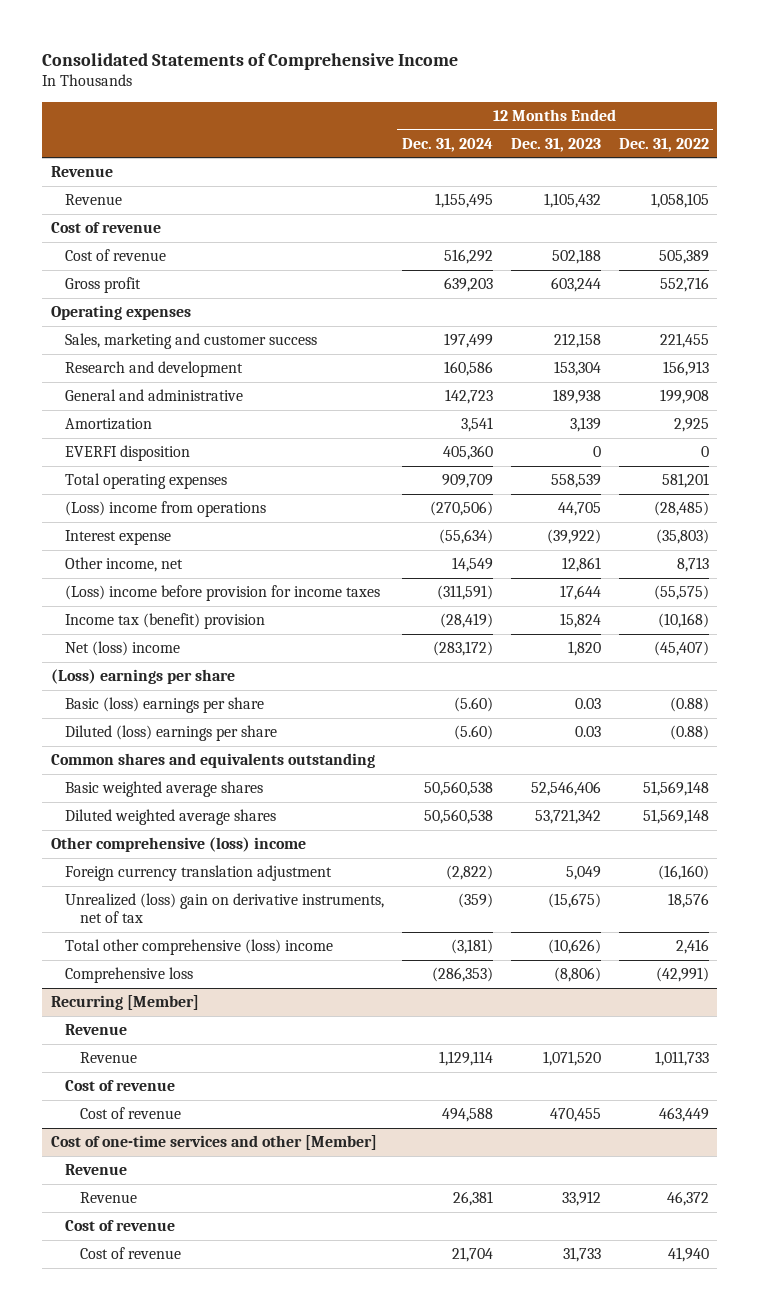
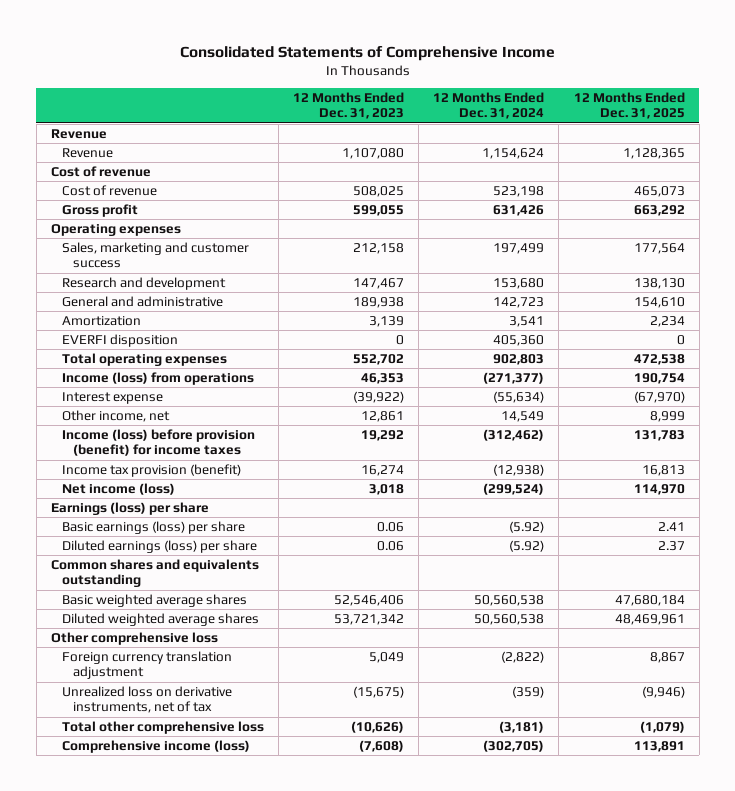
[618,137,709,152] Dec. 31, 2022 -> none
none -> [573,91,685,120] 12 Months Ended Dec. 31, 2025
[434,193,493,209] 1,155,495 -> [482,148,545,160] 1,154,624
[543,193,601,209] 1,105,432 -> [342,148,405,160] 1,107,080
[443,249,493,265] 516,292 -> [493,186,545,198] 523,198
[551,249,601,265] 502,188 -> [353,186,405,198] 508,025
[443,277,493,293] 639,203 -> [493,205,545,217] 631,426
[550,277,601,293] 603,244 -> [353,205,405,217] 599,055
[443,361,493,377] 160,586 -> [493,278,545,290] 153,680
[553,361,601,377] 153,304 -> [353,278,405,290] 147,467
[441,474,493,489] 909,709 -> [493,354,545,366] 902,803
[550,474,601,489] 558,539 -> [353,354,405,366] 552,702
[65,501,267,518] (Loss) income from operations -> [61,372,254,386] Income (loss) from operations
[429,501,493,517] (270,506) -> [483,372,545,385] (271,377)
[557,502,601,517] 44,705 -> [361,373,405,385] 46,353
[65,585,381,602] (Loss) income before provision for income taxes -> [61,429,255,457] Income (loss) before provision (benefit) for income taxes
[436,585,493,601] (311,591) -> [483,429,545,442] (312,462)
[559,585,601,601] 17,644 -> [361,430,405,442] 19,292
[65,613,266,630] Income tax (benefit) provision -> [61,464,241,478] Income tax provision (benefit)
[439,613,493,629] (28,419) -> [493,464,545,477] (12,938)
[559,613,601,629] 15,824 -> [361,465,405,477] 16,274
[65,641,181,657] Net (loss) income -> [61,483,175,496] Net income (loss)
[432,641,493,657] (283,172) -> [483,483,545,496] (299,524)
[567,641,601,657] 1,820 -> [369,484,405,496] 3,018
[50,669,235,685] (Loss) earnings per share -> [50,502,209,516] Earnings (loss) per share
[65,697,265,714] Basic (loss) earnings per share -> [61,521,245,535] Basic earnings (loss) per share
[453,697,493,713] (5.60) -> [509,521,545,534] (5.92)
[574,698,601,710] 0.03 -> [377,522,405,533] 0.06
[65,725,278,742] Diluted (loss) earnings per share -> [61,540,257,554] Diluted earnings (loss) per share
[453,725,493,741] (5.60) -> [509,540,545,553] (5.92)
[574,726,601,738] 0.03 -> [377,541,405,552] 0.06
[50,837,306,853] Other comprehensive (loss) income -> [50,632,218,646] Other comprehensive loss
[50,995,199,1011] Recurring [Member] -> none
[65,1024,128,1036] Revenue -> none
[79,1052,137,1064] Revenue -> none
[65,1080,176,1092] Cost of revenue -> none
[79,1107,181,1120] Cost of revenue -> none
[50,1135,377,1151] Cost of one-time services and other [Member] -> none
[65,1164,128,1176] Revenue -> none
[79,1192,137,1204] Revenue -> none
[65,1220,176,1232] Cost of revenue -> none
[79,1247,181,1260] Cost of revenue -> none
[65,893,385,924] Unrealized (loss) gain on derivative instruments, net of tax -> [61,686,232,714] Unrealized loss on derivative instruments, net of tax
[65,939,334,956] Total other comprehensive (loss) income -> [61,721,264,735] Total other comprehensive loss
[65,967,194,984] Comprehensive loss -> [61,740,250,754] Comprehensive income (loss)
[431,967,493,983] (286,353) -> [483,740,545,753] (302,705)
[553,967,601,983] (8,806) -> [359,740,405,753] (7,608)

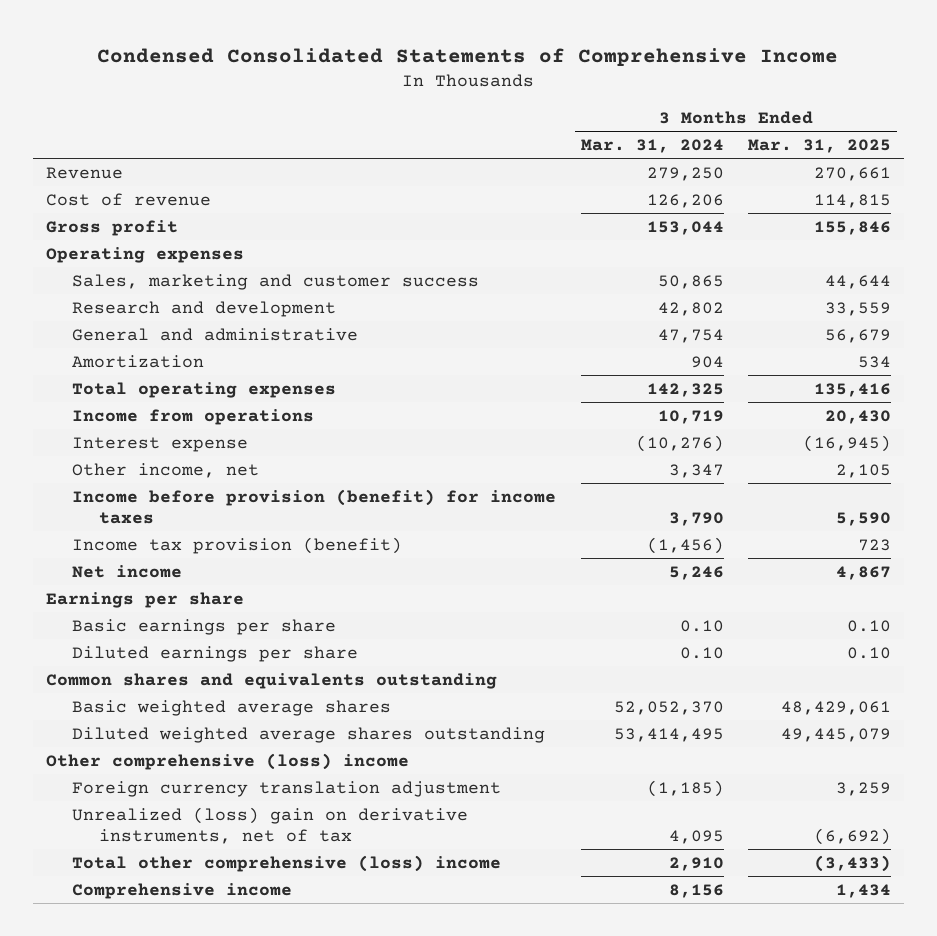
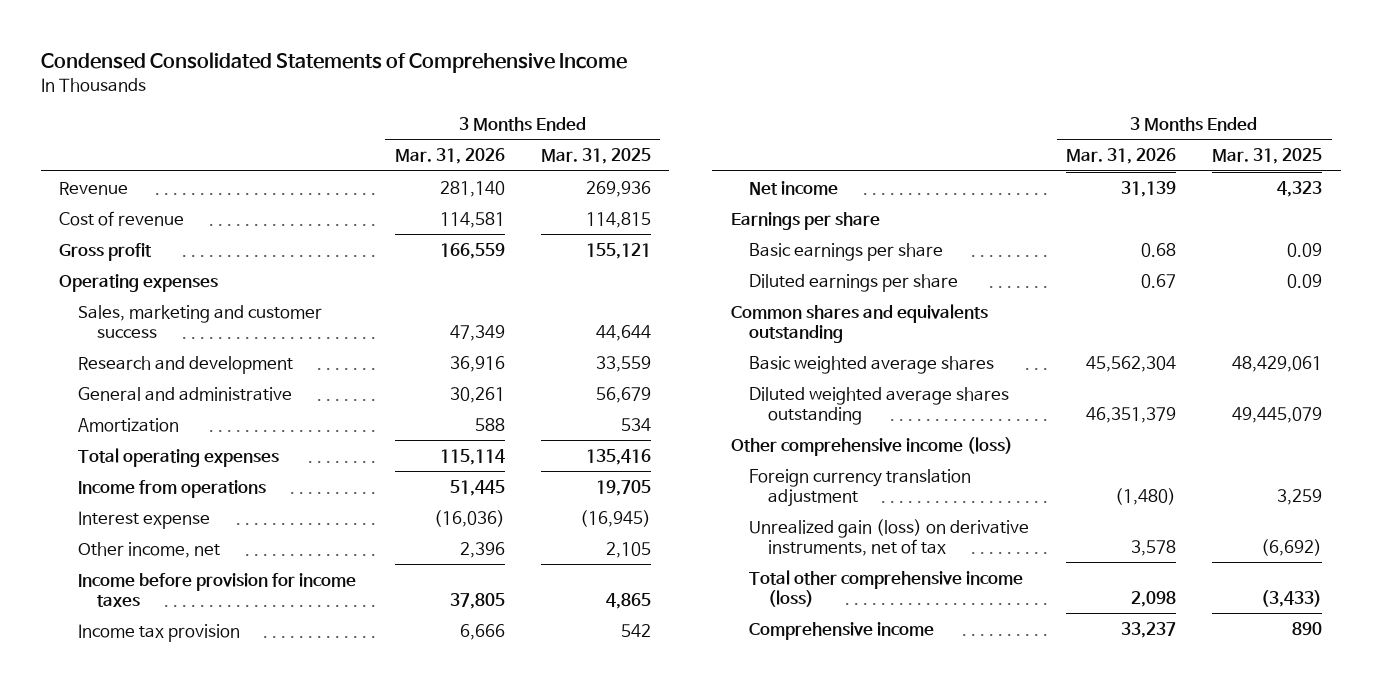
[580,139,724,154] Mar. 31, 2024 -> none
none -> [394,148,505,165] Mar. 31, 2026
[814,166,892,181] 270,661 -> [586,180,652,197] 269,936
[814,220,892,235] 155,846 -> [586,242,652,259] 155,121
[825,409,892,424] 20,430 -> [596,479,652,496] 19,705
[72,488,557,525] Income before provision (benefit) for income taxes -> [78,572,357,607] Income before provision for income taxes
[836,512,892,527] 5,590 -> [606,592,652,609] 4,865
[72,536,403,554] Income tax provision (benefit) -> [78,623,241,642] Income tax provision
[858,538,892,551] 723 -> [621,623,652,637] 542
[836,565,892,580] 4,867 -> [1277,180,1323,197] 4,323
[847,619,892,632] 0.10 -> [1287,242,1323,257] 0.09
[847,646,892,659] 0.10 -> [1287,273,1323,288] 0.09
[45,752,409,770] Other comprehensive (loss) income -> [730,436,1013,456] Other comprehensive income (loss)
[72,806,469,845] Unrealized (loss) gain on derivative instruments, net of tax -> [749,518,1030,556] Unrealized gain (loss) on derivative instruments, net of tax
[72,854,502,872] Total other comprehensive (loss) income -> [749,569,1024,607] Total other comprehensive income (loss)
[836,883,892,898] 1,434 -> [1292,621,1323,636] 890

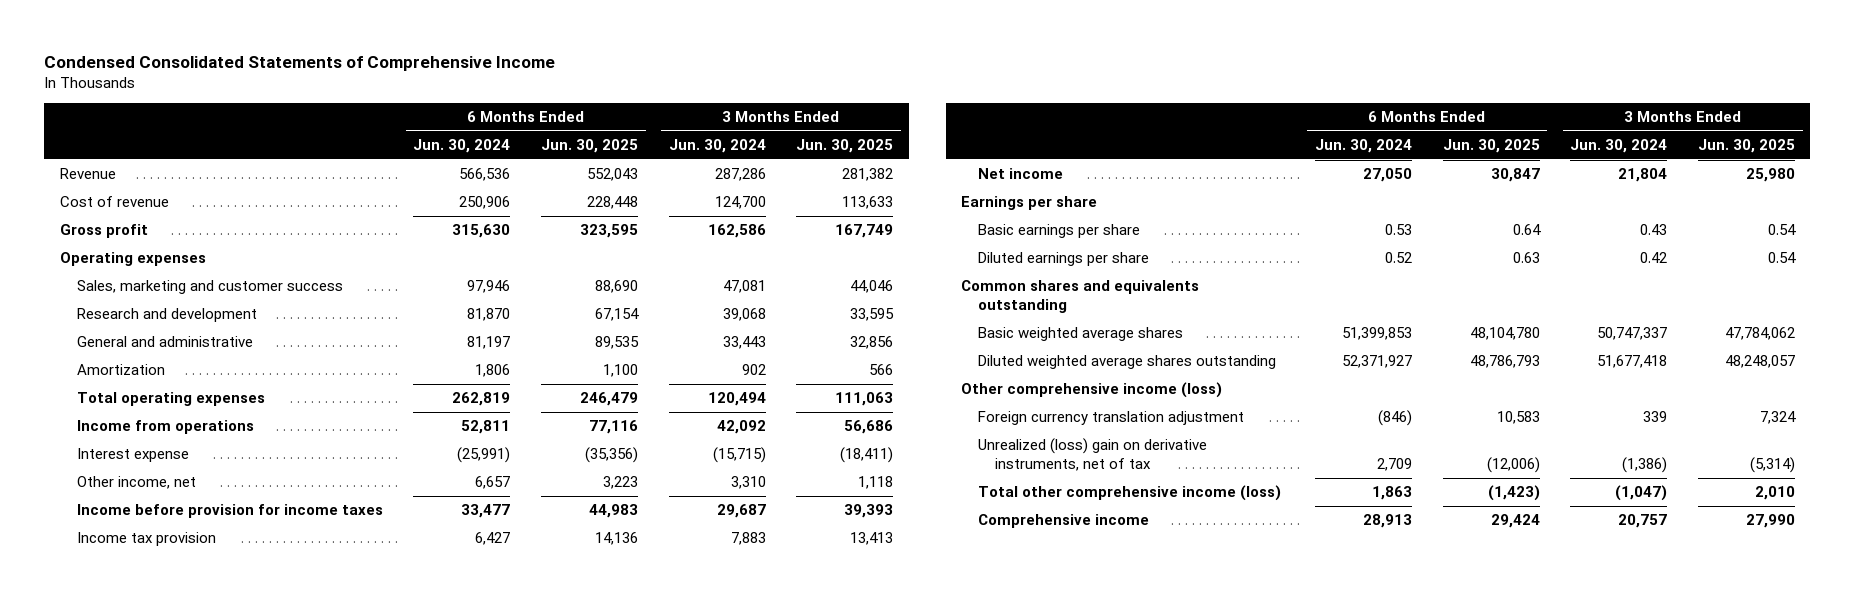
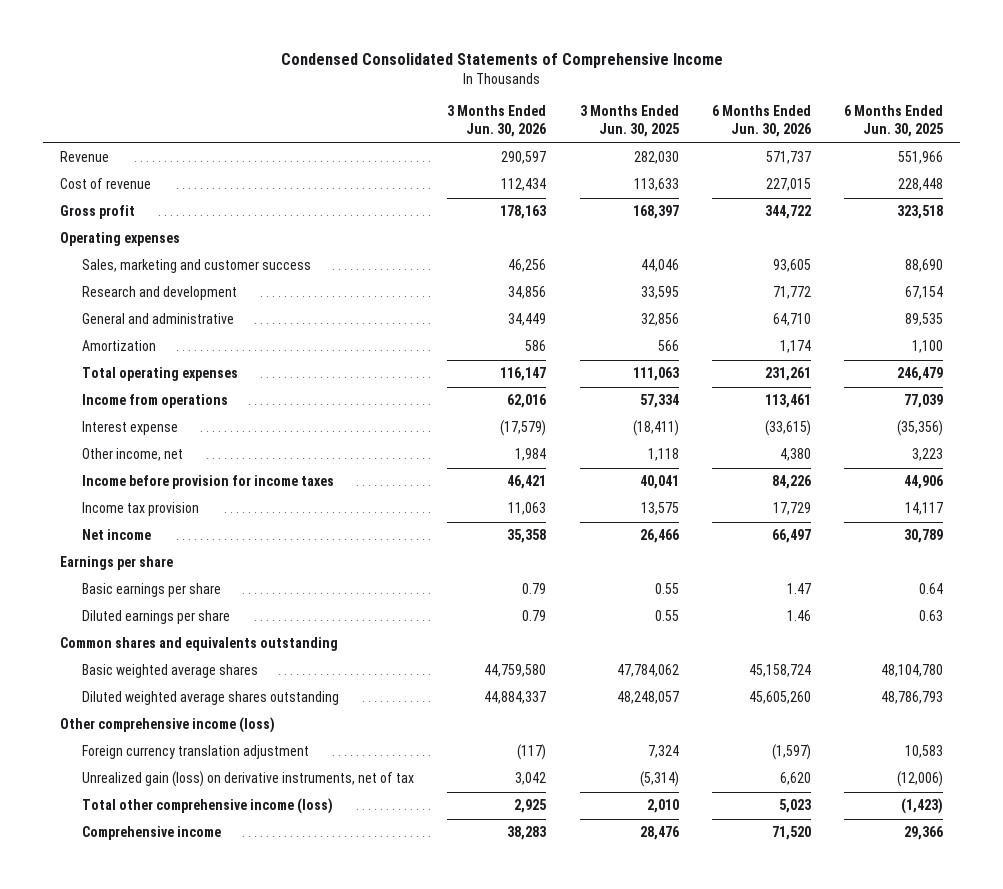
[413,139,511,154] Jun. 30, 2024 -> none
[668,139,766,154] Jun. 30, 2024 -> none
none -> [447,105,547,138] 3 Months Ended Jun. 30, 2026
none -> [711,105,811,138] 6 Months Ended Jun. 30, 2026
[586,168,638,182] 552,043 -> [898,151,944,165] 551,966
[842,168,894,182] 281,382 -> [633,151,679,165] 282,030
[579,224,638,239] 323,595 -> [897,205,944,220] 323,518
[835,224,894,239] 167,749 -> [632,205,679,220] 168,397
[588,420,638,435] 77,116 -> [904,394,944,409] 77,039
[844,420,894,435] 56,686 -> [639,394,679,409] 57,334
[588,504,638,519] 44,983 -> [904,475,944,490] 44,906
[844,504,894,519] 39,393 -> [639,475,679,490] 40,041
[594,532,638,546] 14,136 -> [905,502,944,516] 14,117
[850,532,894,546] 13,413 -> [640,502,679,516] 13,575
[1490,168,1540,183] 30,847 -> [904,529,944,544] 30,789
[1745,168,1795,183] 25,980 -> [639,529,679,544] 26,466
[1767,224,1796,236] 0.54 -> [654,583,679,595] 0.55
[1767,252,1796,264] 0.54 -> [654,610,679,622] 0.55
[978,438,1208,472] Unrealized (loss) gain on derivative instruments, net of tax -> [81,771,414,788] Unrealized gain (loss) on derivative instruments, net of tax
[1490,514,1540,529] 29,424 -> [904,826,944,841] 29,366
[1745,514,1795,529] 27,990 -> [639,826,679,841] 28,476

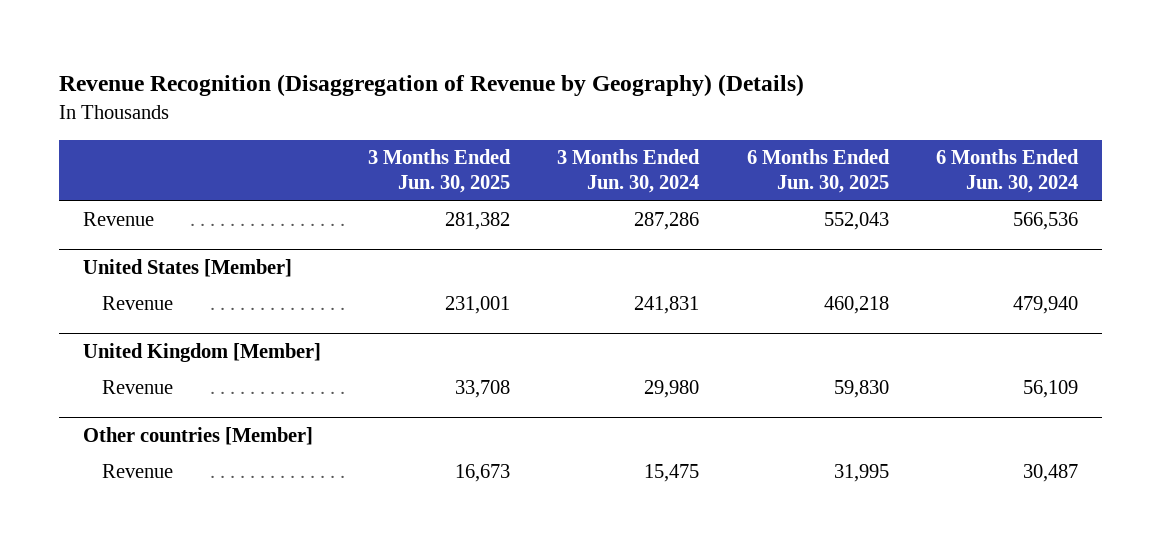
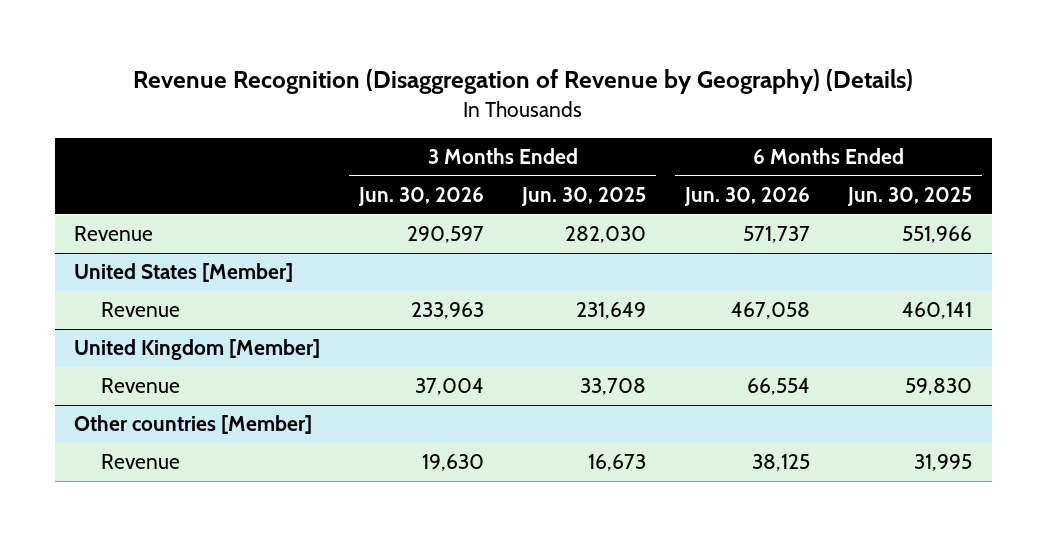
[557,149,701,194] 3 Months Ended Jun. 30, 2024 -> none
[935,149,1079,194] 6 Months Ended Jun. 30, 2024 -> none
none -> [357,187,484,207] Jun. 30, 2026
none -> [683,187,810,207] Jun. 30, 2026
[445,211,511,230] 281,382 -> [565,226,647,244] 282,030
[823,211,889,230] 552,043 -> [902,226,973,244] 551,966
[445,295,511,314] 231,001 -> [576,302,647,320] 231,649
[823,295,889,314] 460,218 -> [902,302,973,320] 460,141

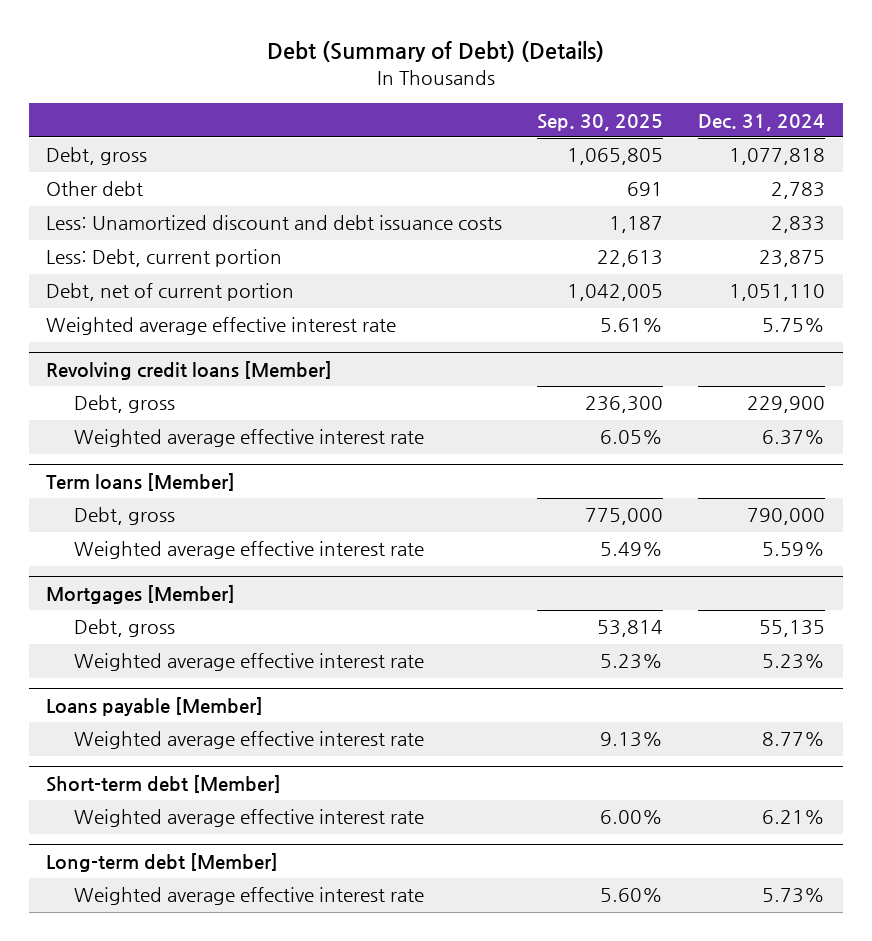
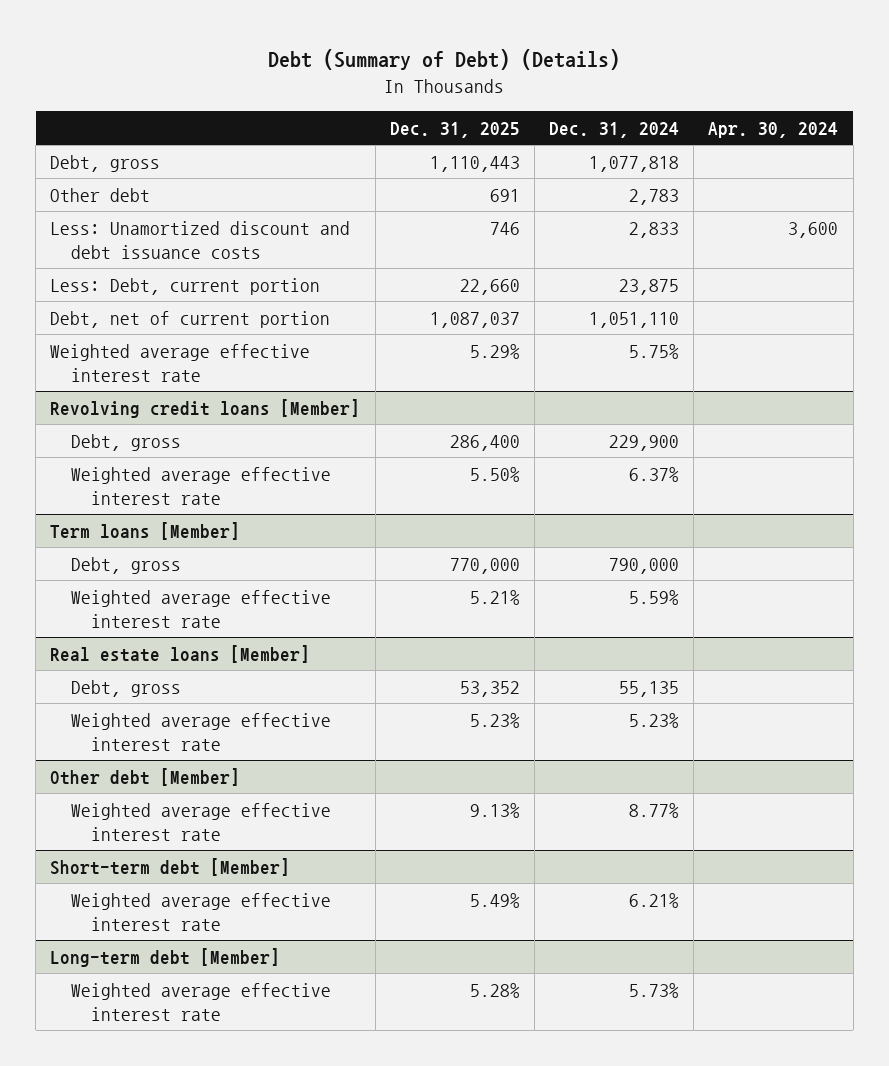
[537,113,664,131] Sep. 30, 2025 -> none
none -> [389,121,520,138] Dec. 31, 2025
none -> [708,121,839,138] Apr. 30, 2024
[46,585,236,605] Mortgages [Member] -> [50,644,311,663] Real estate loans [Member]
[46,697,264,717] Loans payable [Member] -> [50,767,241,786] Other debt [Member]

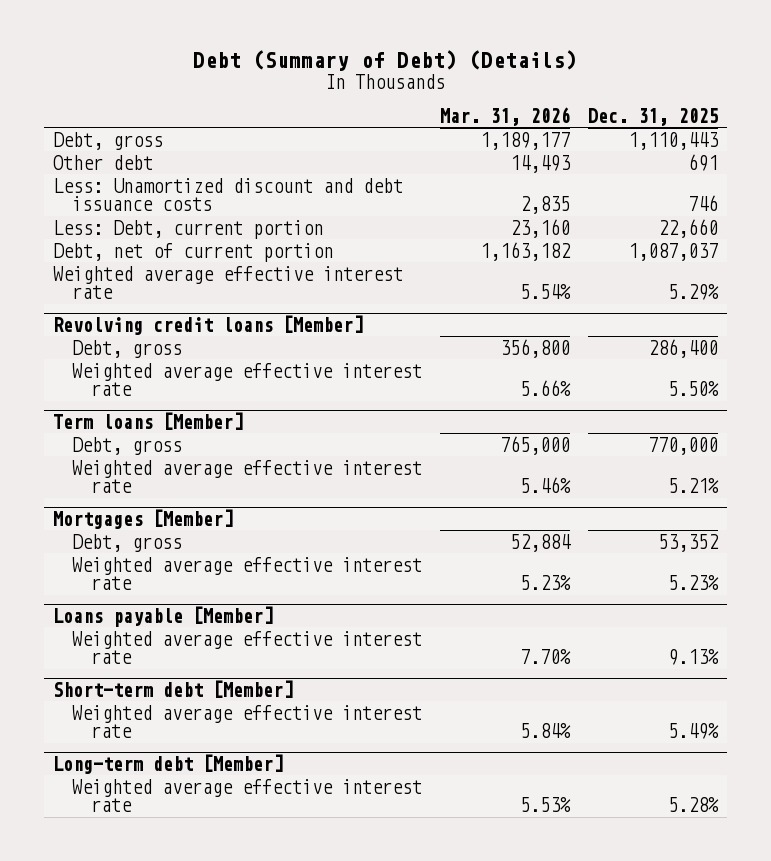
[549,121,680,138] Dec. 31, 2024 -> none
[708,121,839,138] Apr. 30, 2024 -> none
none -> [439,106,570,126] Mar. 31, 2026
[50,644,311,663] Real estate loans [Member] -> [53,508,234,529] Mortgages [Member]
[50,767,241,786] Other debt [Member] -> [53,605,274,627] Loans payable [Member]

